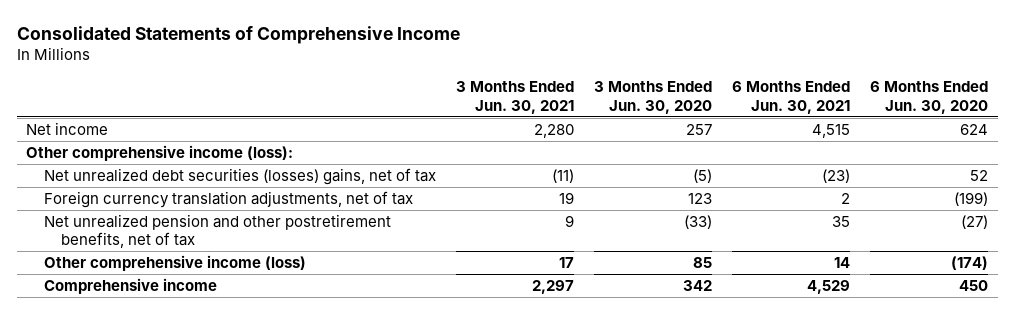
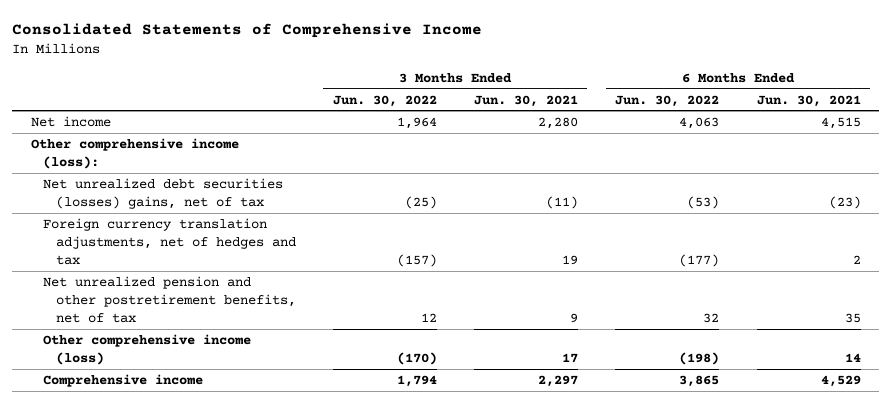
[593,81,712,114] 3 Months Ended Jun. 30, 2020 -> none
[869,81,988,114] 6 Months Ended Jun. 30, 2020 -> none
none -> [332,94,437,107] Jun. 30, 2022
none -> [615,94,720,107] Jun. 30, 2022
[43,190,413,208] Foreign currency translation adjustments, net of tax -> [43,217,296,265] Foreign currency translation adjustments, net of hedges and tax

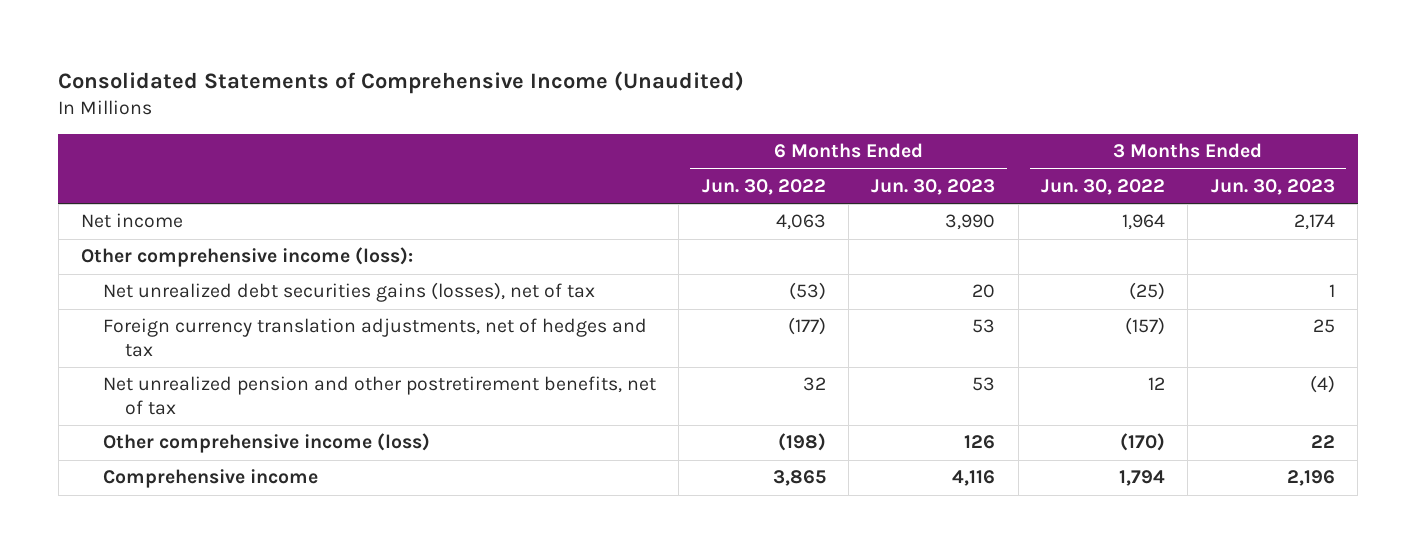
[12,22,483,38] Consolidated Statements of Comprehensive Income -> [58,71,745,95] Consolidated Statements of Comprehensive Income (Unaudited)
[474,94,579,107] Jun. 30, 2021 -> none
[756,94,861,107] Jun. 30, 2021 -> none
none -> [871,178,996,195] Jun. 30, 2023
none -> [1210,178,1335,195] Jun. 30, 2023
[43,177,284,209] Net unrealized debt securities (losses) gains, net of tax -> [103,282,596,303] Net unrealized debt securities gains (losses), net of tax

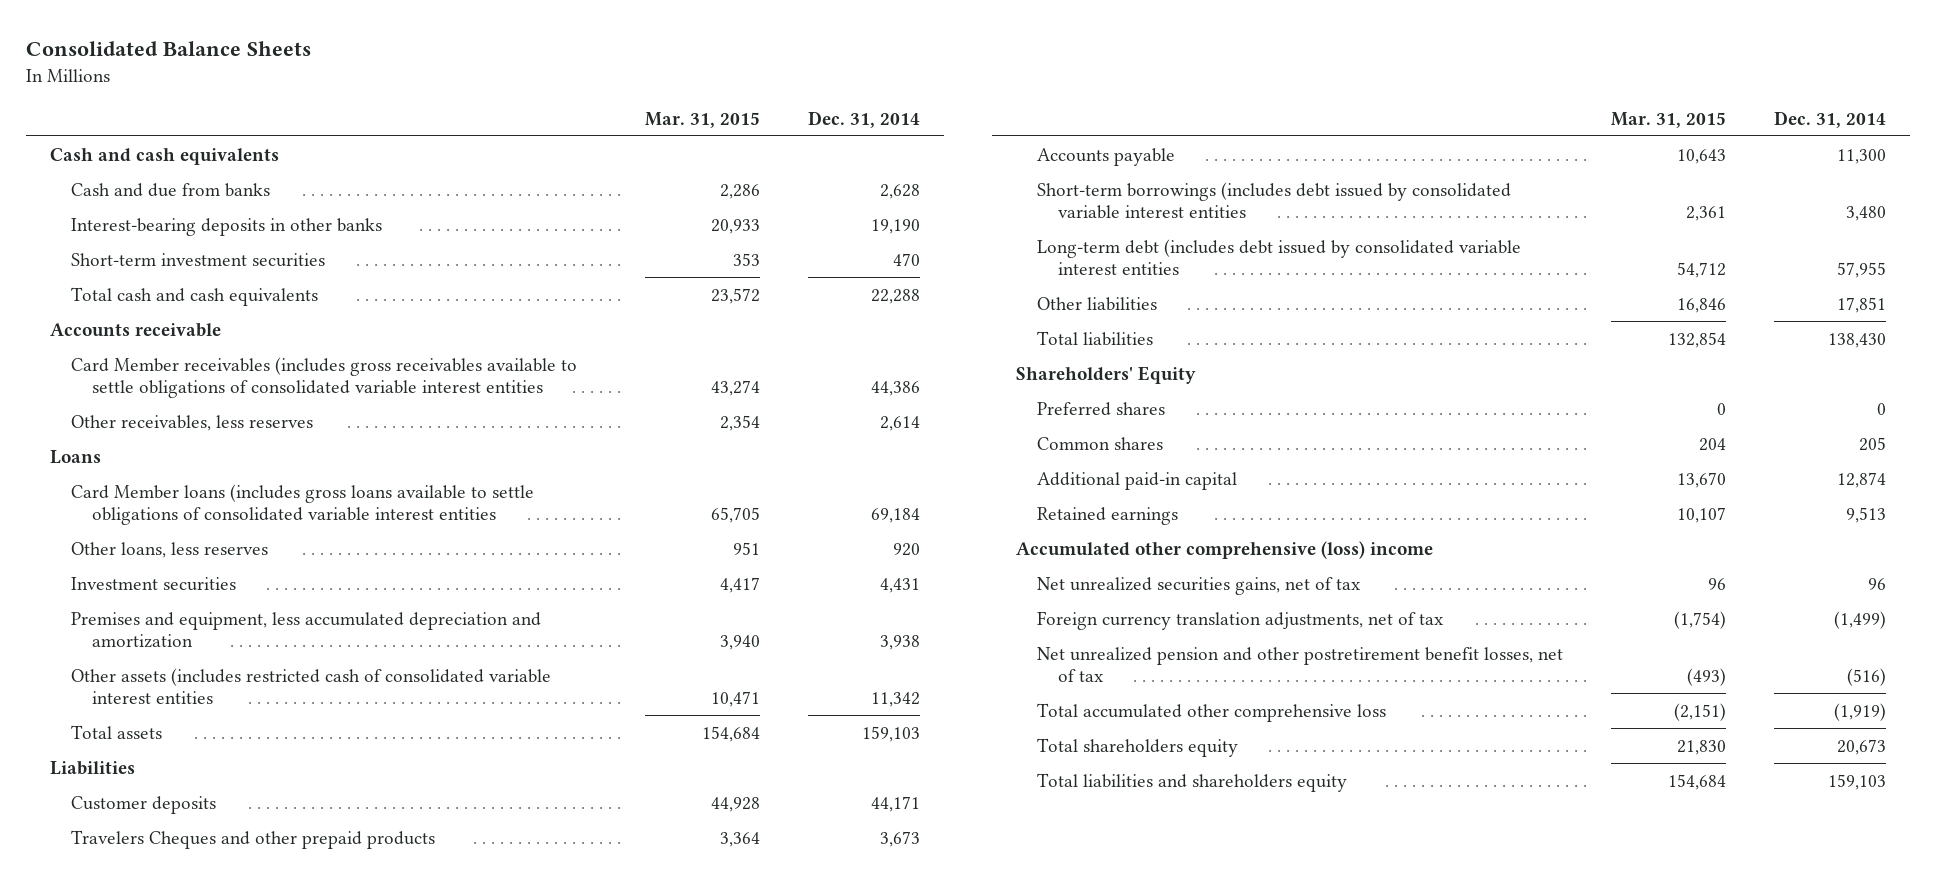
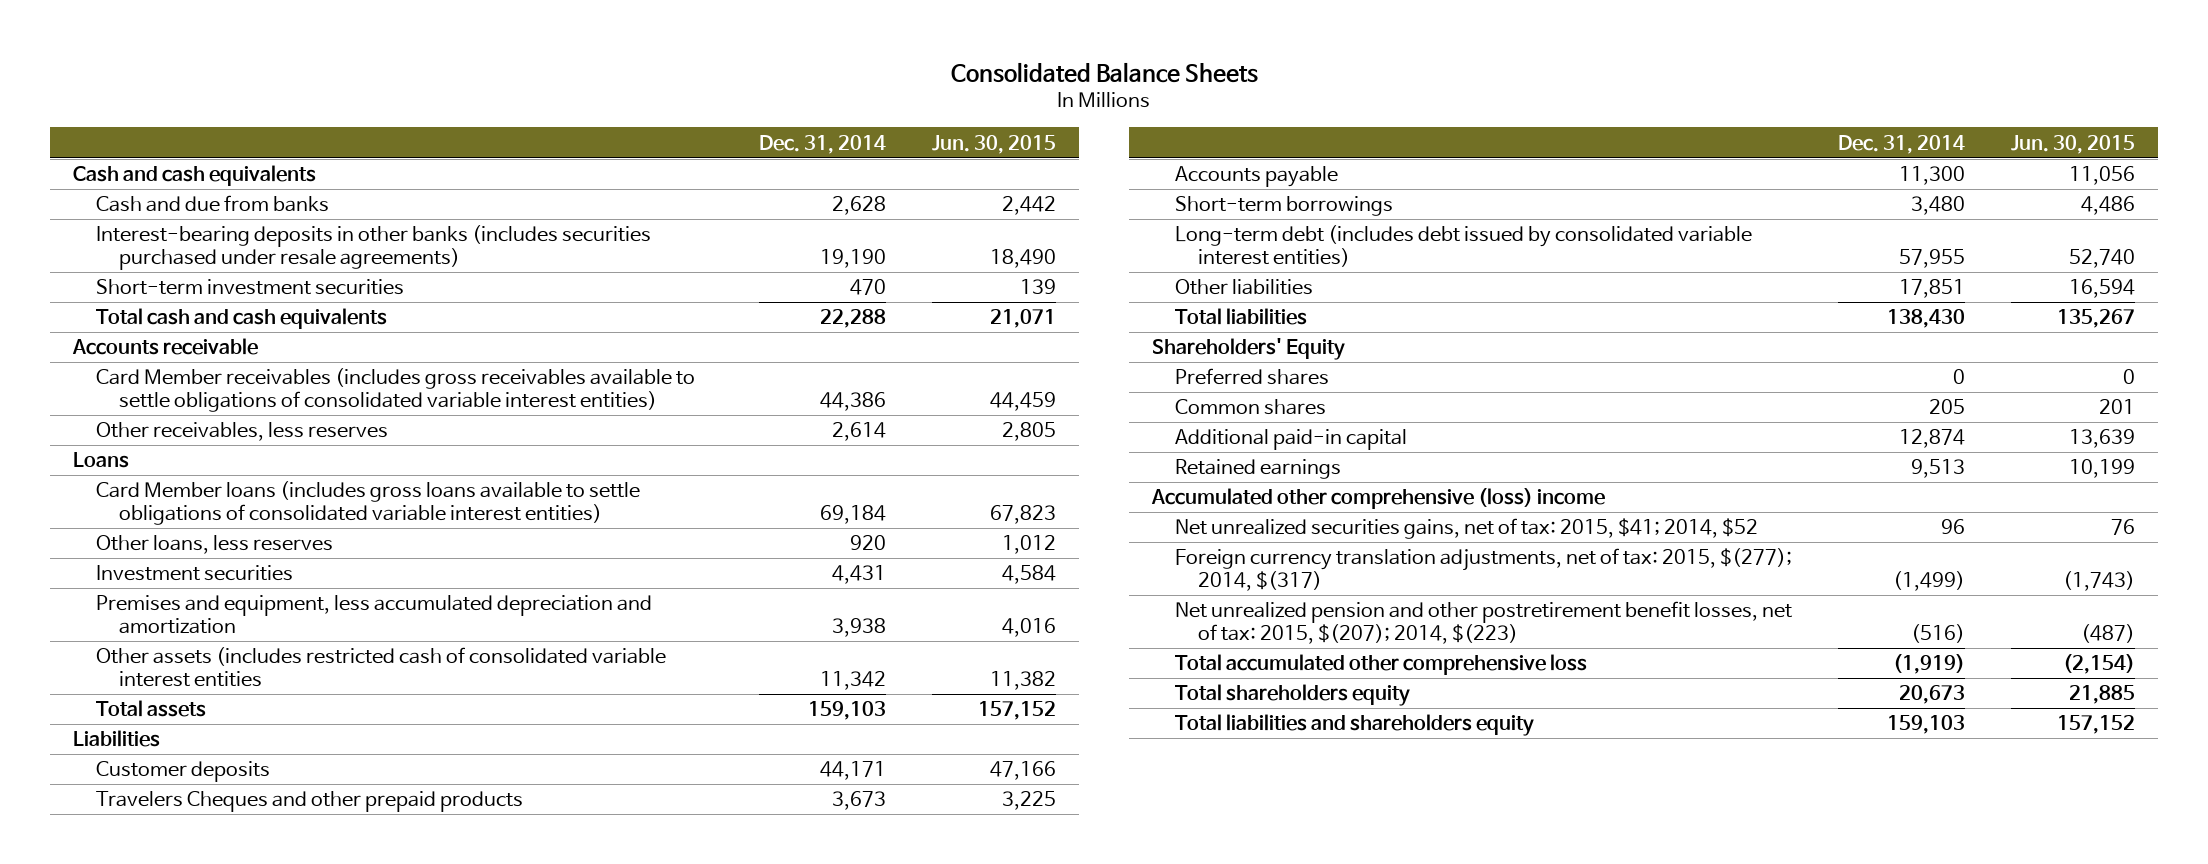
[644,111,760,128] Mar. 31, 2015 -> none
none -> [932,134,1057,154] Jun. 30, 2015
[70,217,382,236] Interest-bearing deposits in other banks -> [96,225,652,271] Interest-bearing deposits in other banks (includes securities purchased under resale agreements)
[70,356,577,399] Card Member receivables (includes gross receivables available to settle obligations of consolidated variable interest entities -> [96,368,696,413] Card Member receivables (includes gross receivables available to settle obligations of consolidated variable interest entities)
[70,483,534,526] Card Member loans (includes gross loans available to settle obligations of consolidated variable interest entities -> [96,481,641,526] Card Member loans (includes gross loans available to settle obligations of consolidated variable interest entities)
[1037,181,1512,220] Short-term borrowings (includes debt issued by consolidated variable interest entities -> [1174,196,1393,217] Short-term borrowings
[1037,238,1522,276] Long-term debt (includes debt issued by consolidated variable interest entities -> [1174,225,1752,268] Long-term debt (includes debt issued by consolidated variable interest entities)
[1037,576,1362,595] Net unrealized securities gains, net of tax -> [1174,518,1758,540] Net unrealized securities gains, net of tax: 2015, $41; 2014, $52
[1037,610,1445,630] Foreign currency translation adjustments, net of tax -> [1174,548,1792,592] Foreign currency translation adjustments, net of tax: 2015, $(277); 2014, $(317)
[1037,646,1564,683] Net unrealized pension and other postretirement benefit losses, net of tax -> [1174,601,1792,645] Net unrealized pension and other postretirement benefit losses, net of tax: 2015, $(207); 2014, $(223)

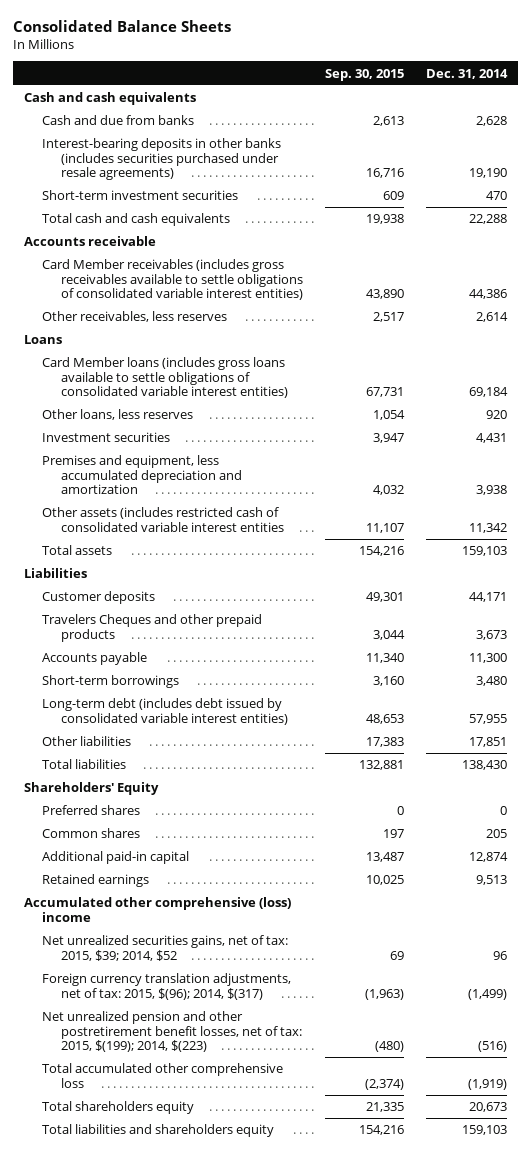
[932,134,1057,154] Jun. 30, 2015 -> none
none -> [324,68,404,81] Sep. 30, 2015
[1174,518,1758,540] Net unrealized securities gains, net of tax: 2015, $41; 2014, $52 -> [42,935,289,961] Net unrealized securities gains, net of tax: 2015, $39; 2014, $52
[1174,548,1792,592] Foreign currency translation adjustments, net of tax: 2015, $(277); 2014, $(317) -> [42,973,292,1000] Foreign currency translation adjustments, net of tax: 2015, $(96); 2014, $(317)
[1174,601,1792,645] Net unrealized pension and other postretirement benefit losses, net of tax: 2015, $(207); 2014, $(223) -> [42,1011,302,1053] Net unrealized pension and other postretirement benefit losses, net of tax: 2015, $(199); 2014, $(223)

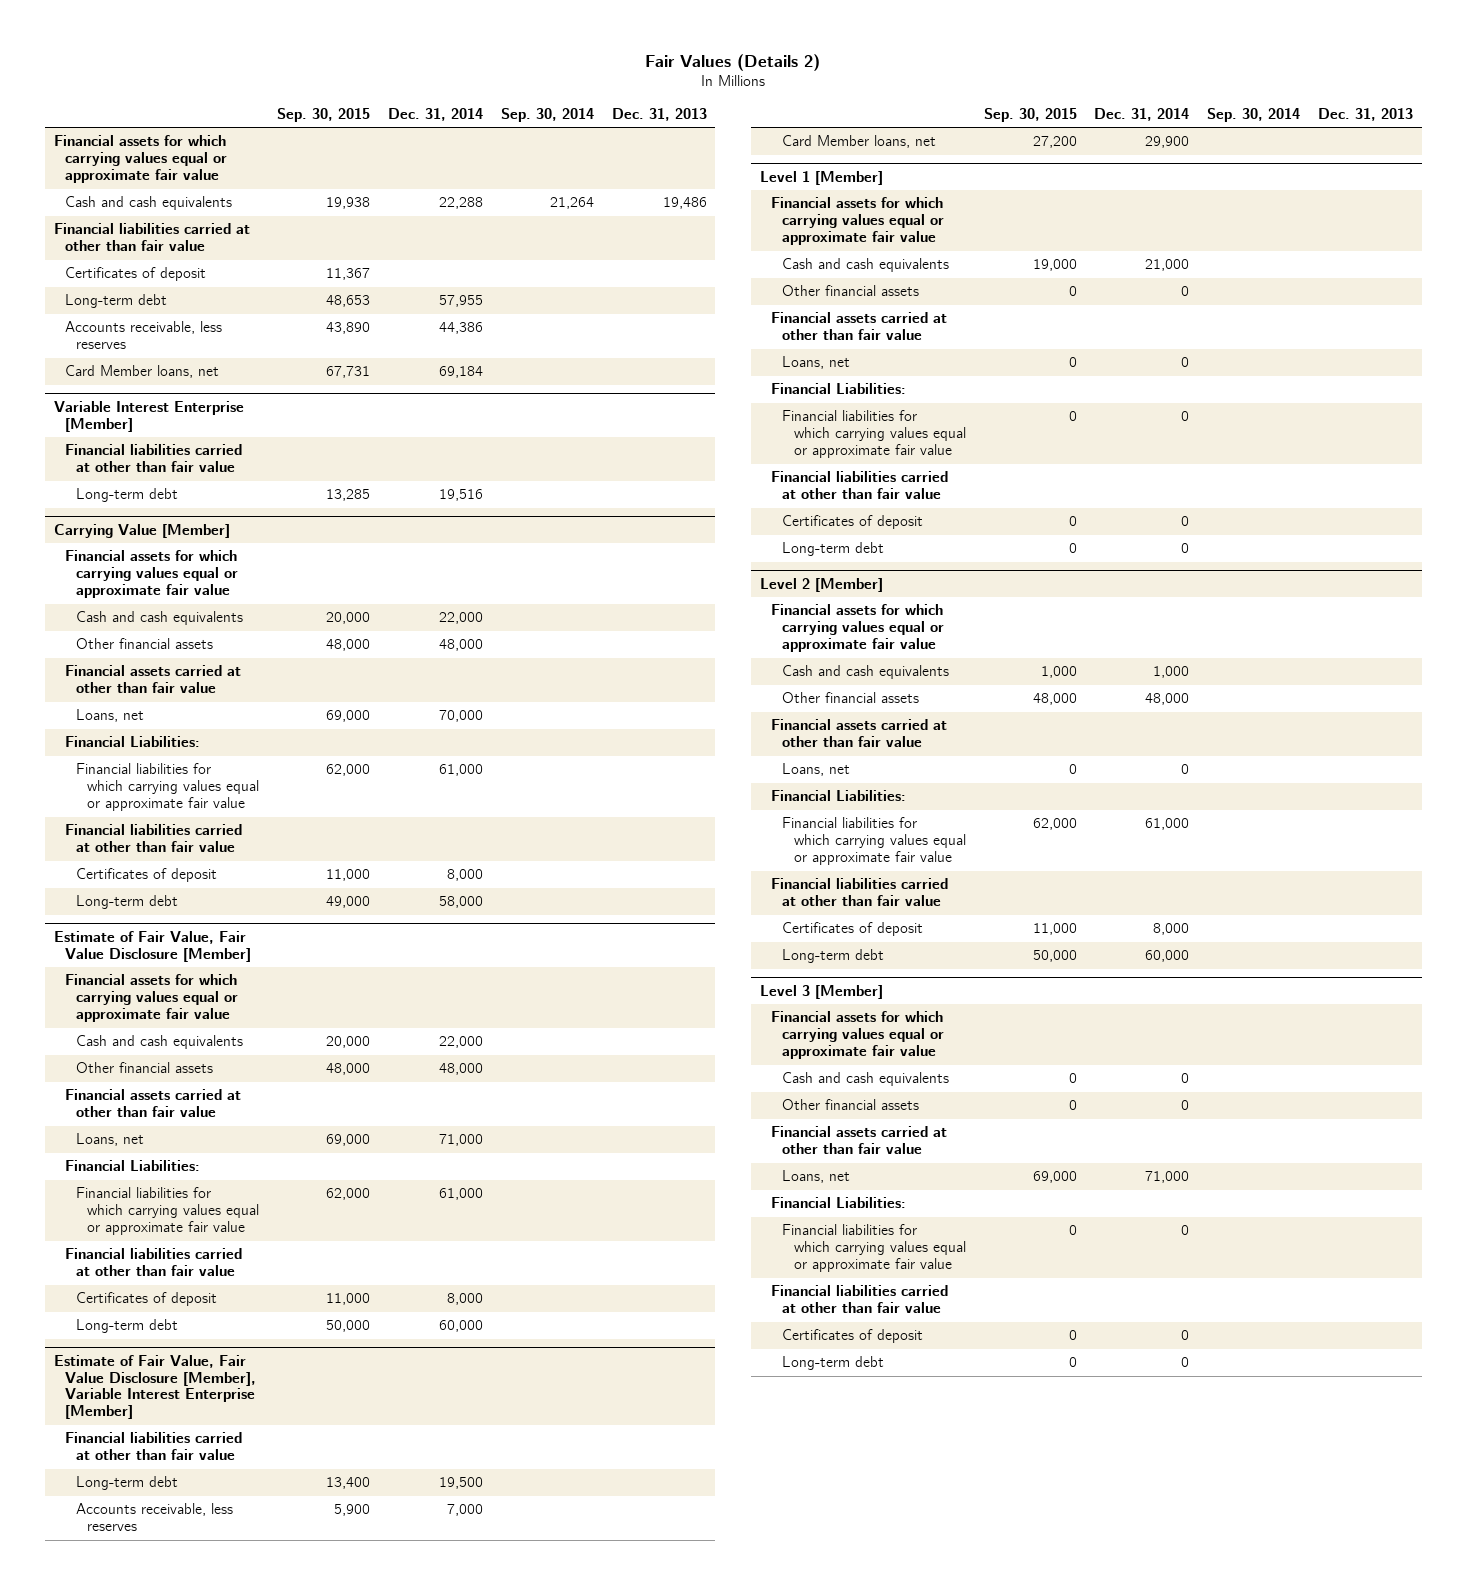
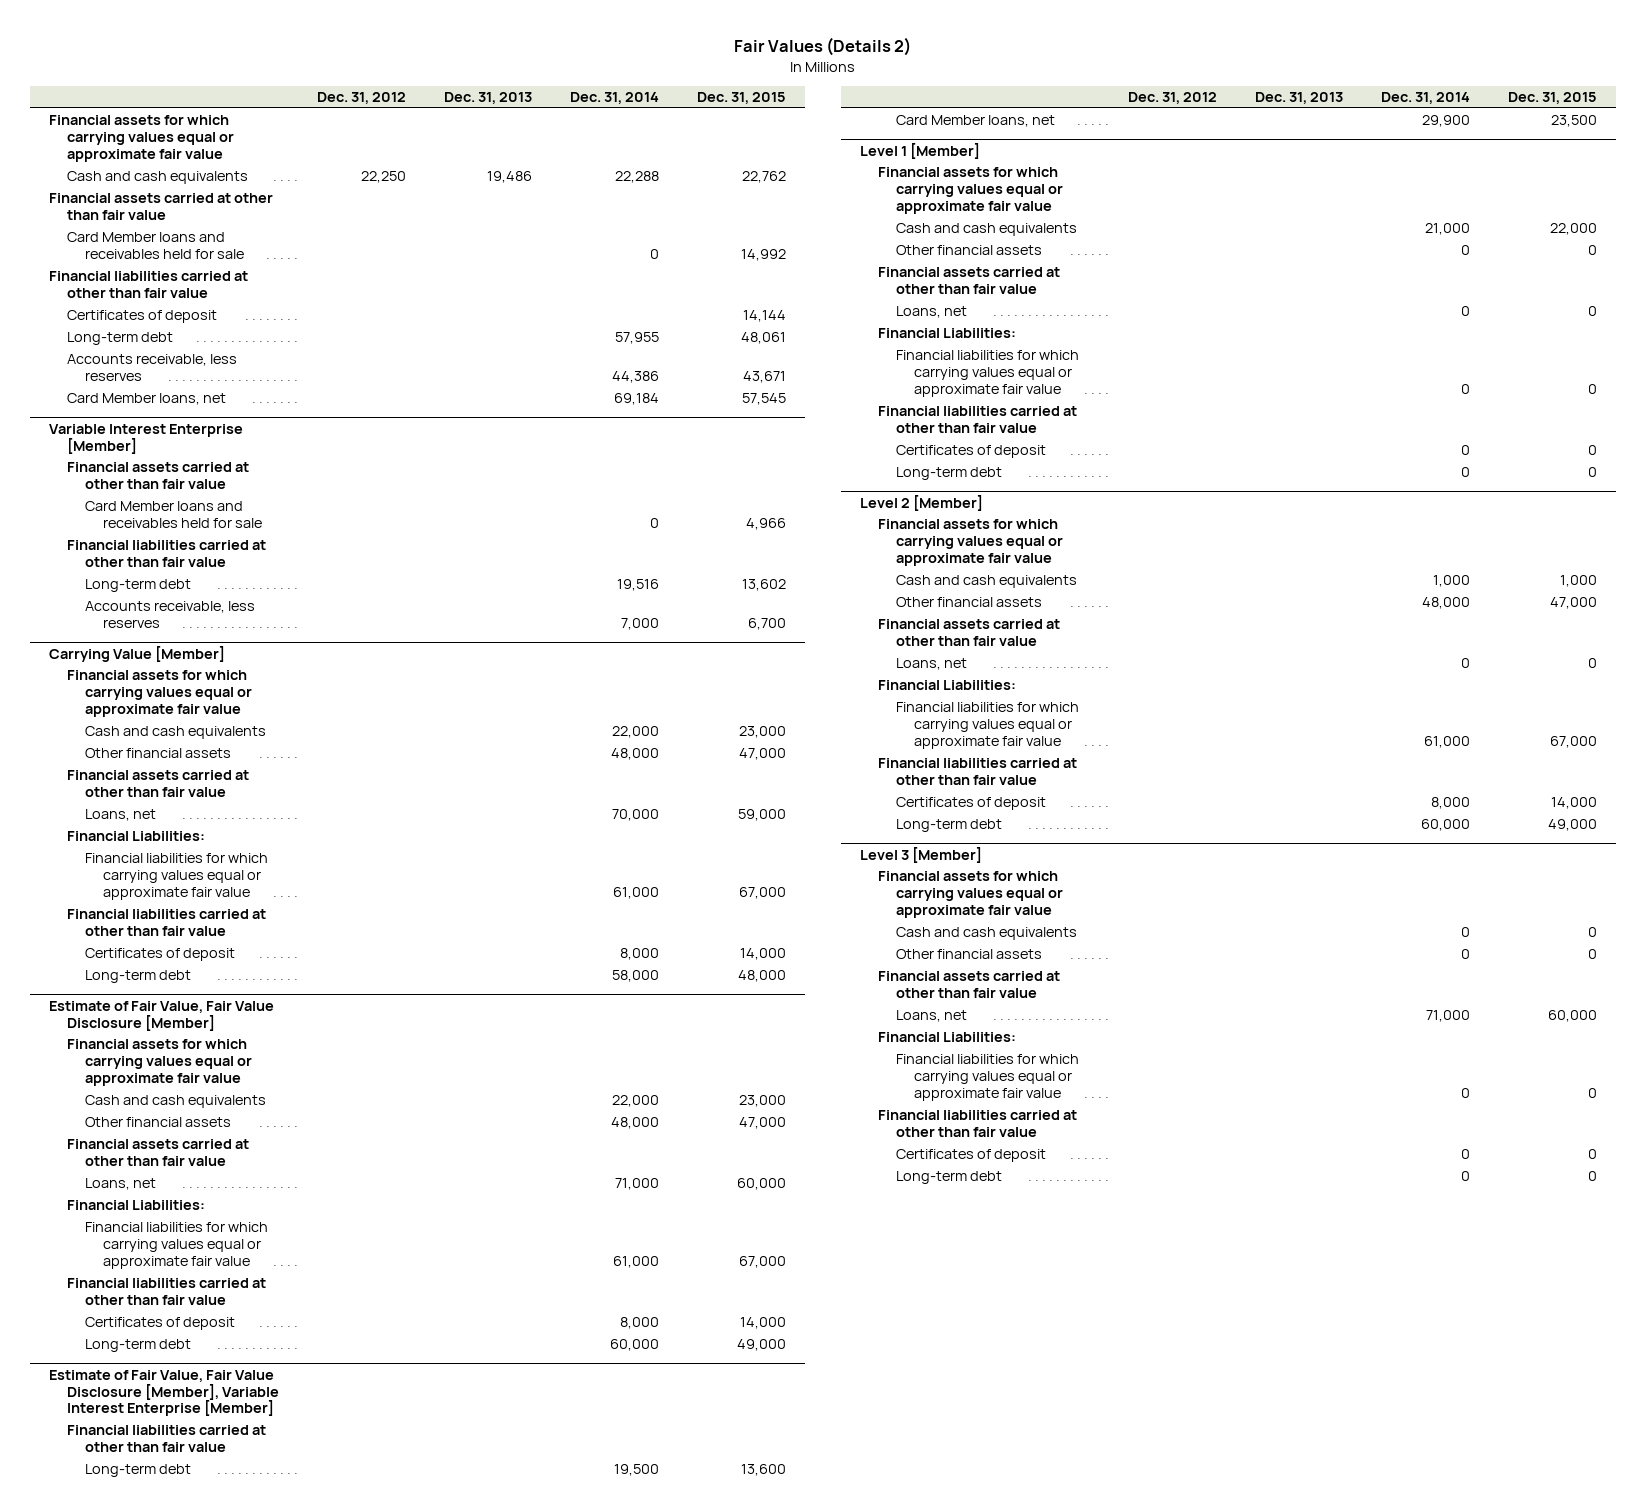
[276,107,370,122] Sep. 30, 2015 -> none
[500,107,594,122] Sep. 30, 2014 -> none
none -> [316,92,406,105] Dec. 31, 2012
none -> [697,92,787,105] Dec. 31, 2015
none -> [48,193,273,221] Financial assets carried at other than fair value
none -> [66,232,244,260] Card Member loans and receivables held for sale
none -> [66,462,249,490] Financial assets carried at other than fair value
none -> [84,501,262,529] Card Member loans and receivables held for sale
none -> [84,601,255,629] Accounts receivable, less reserves
[75,1503,233,1532] Accounts receivable, less reserves -> none

